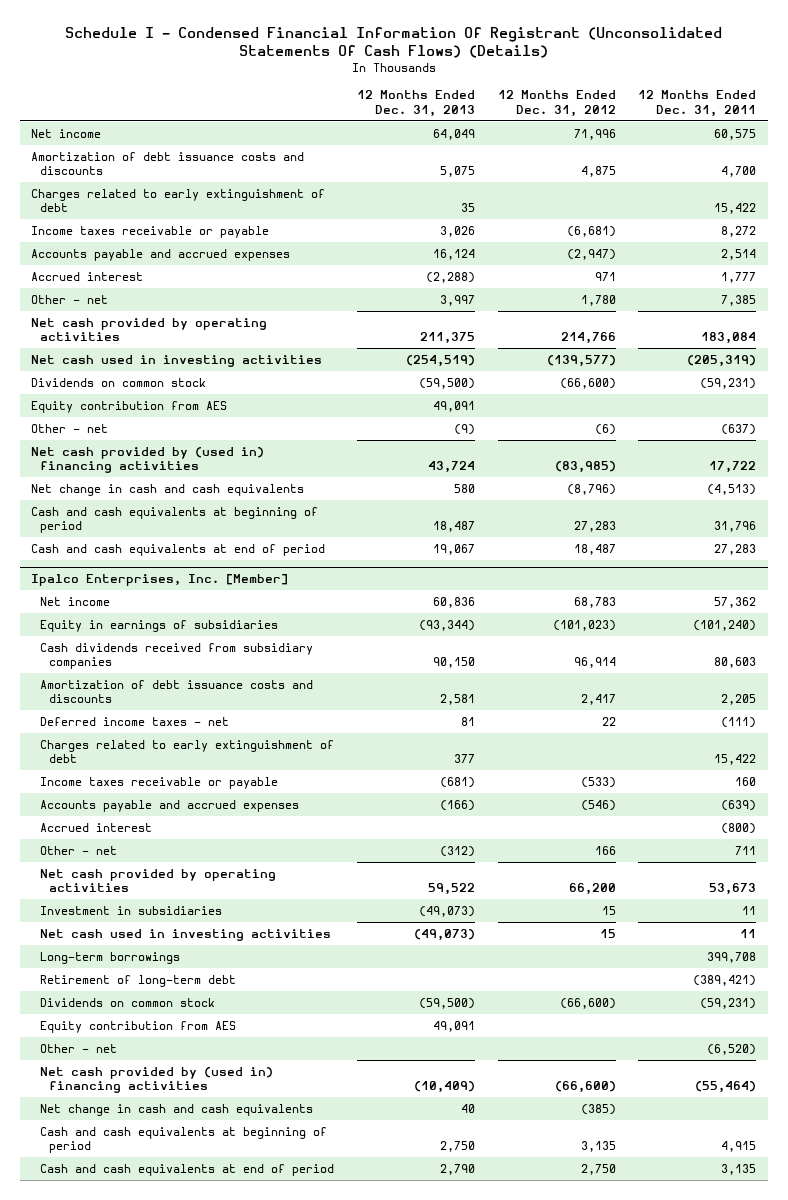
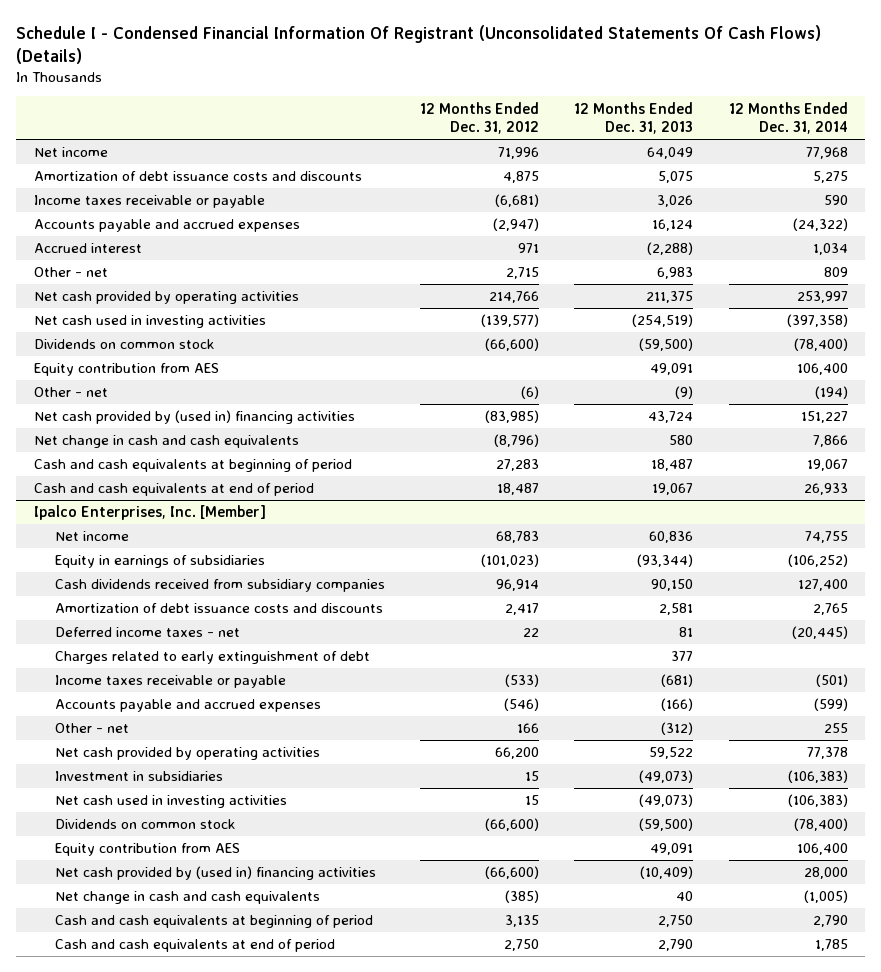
[638,90,757,117] 12 Months Ended Dec. 31, 2011 -> none
none -> [728,101,848,134] 12 Months Ended Dec. 31, 2014
[31,189,326,213] Charges related to early extinguishment of debt -> none
[439,295,475,307] 3,997 -> [657,267,694,280] 6,983
[580,295,616,307] 1,780 -> [506,267,540,280] 2,715
[40,823,153,833] Accrued interest -> none
[40,952,181,965] Long-term borrowings -> none
[40,975,237,988] Retirement of long-term debt -> none
[40,1044,118,1054] Other - net -> none

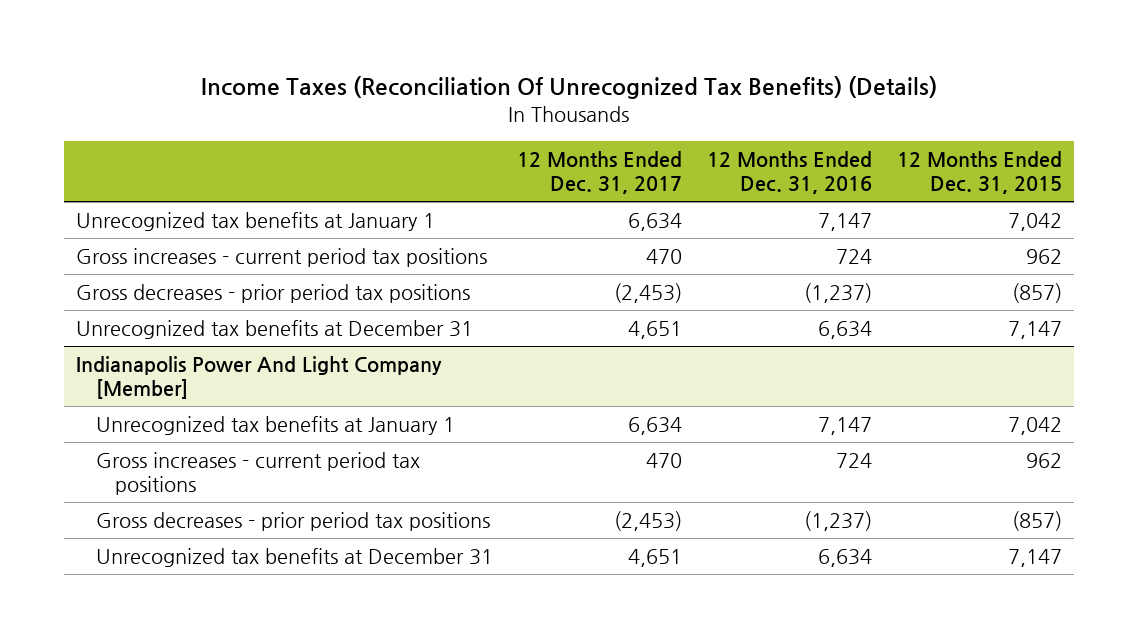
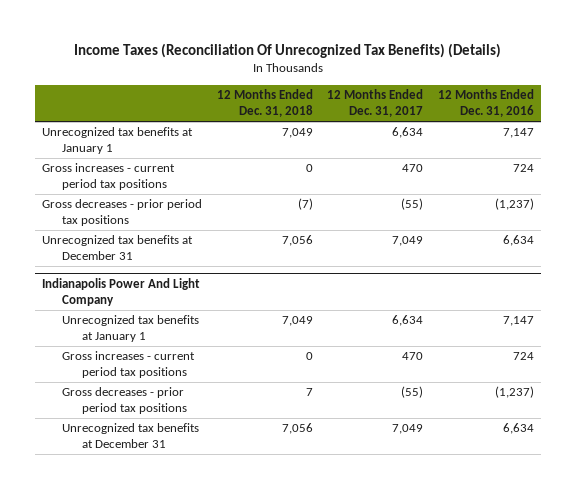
[896,150,1062,195] 12 Months Ended Dec. 31, 2015 -> none
none -> [216,89,313,118] 12 Months Ended Dec. 31, 2018
[614,282,683,303] (2,453) -> [401,198,424,211] (55)
[628,320,683,339] 4,651 -> [392,236,424,247] 7,049
[76,355,443,400] Indianapolis Power And Light Company [Member] -> [42,278,201,307] Indianapolis Power And Light Company
[614,510,683,531] (2,453) -> [401,386,424,399] (55)
[628,548,683,567] 4,651 -> [392,424,424,435] 7,049

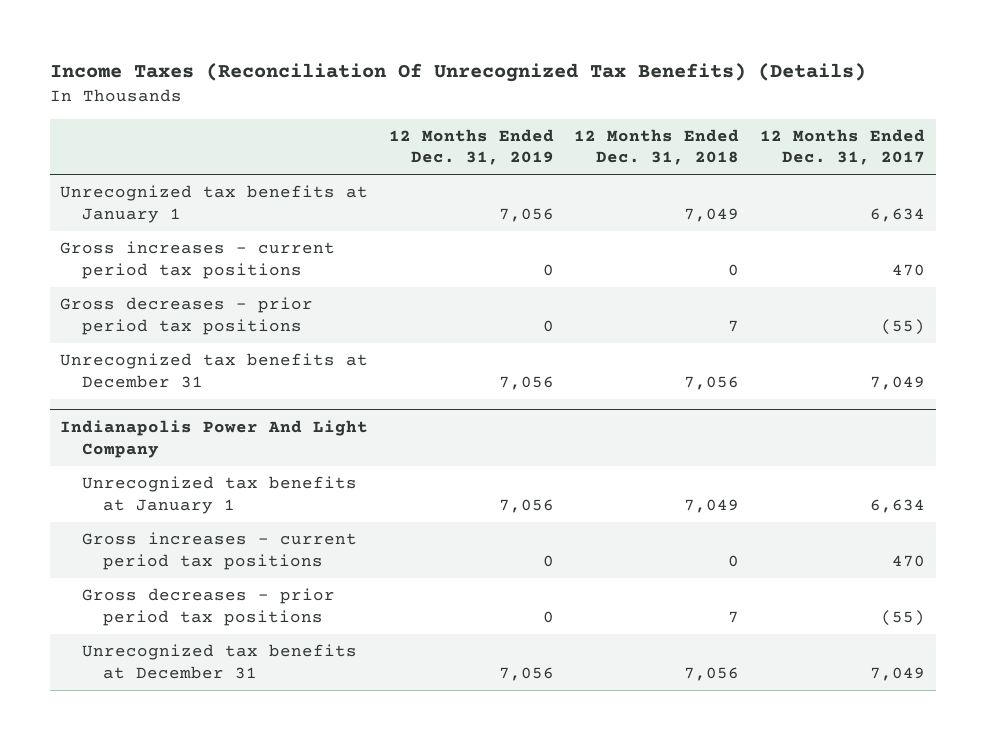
[437,89,534,118] 12 Months Ended Dec. 31, 2016 -> none
none -> [388,128,554,166] 12 Months Ended Dec. 31, 2019
[297,198,313,211] (7) -> [728,319,740,332] 7

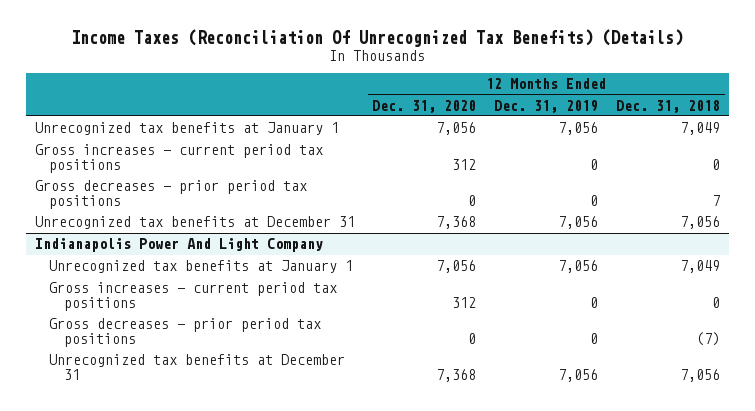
[760,128,926,166] 12 Months Ended Dec. 31, 2017 -> none
none -> [372,99,477,113] Dec. 31, 2020
[728,610,740,623] 7 -> [696,331,721,346] (7)

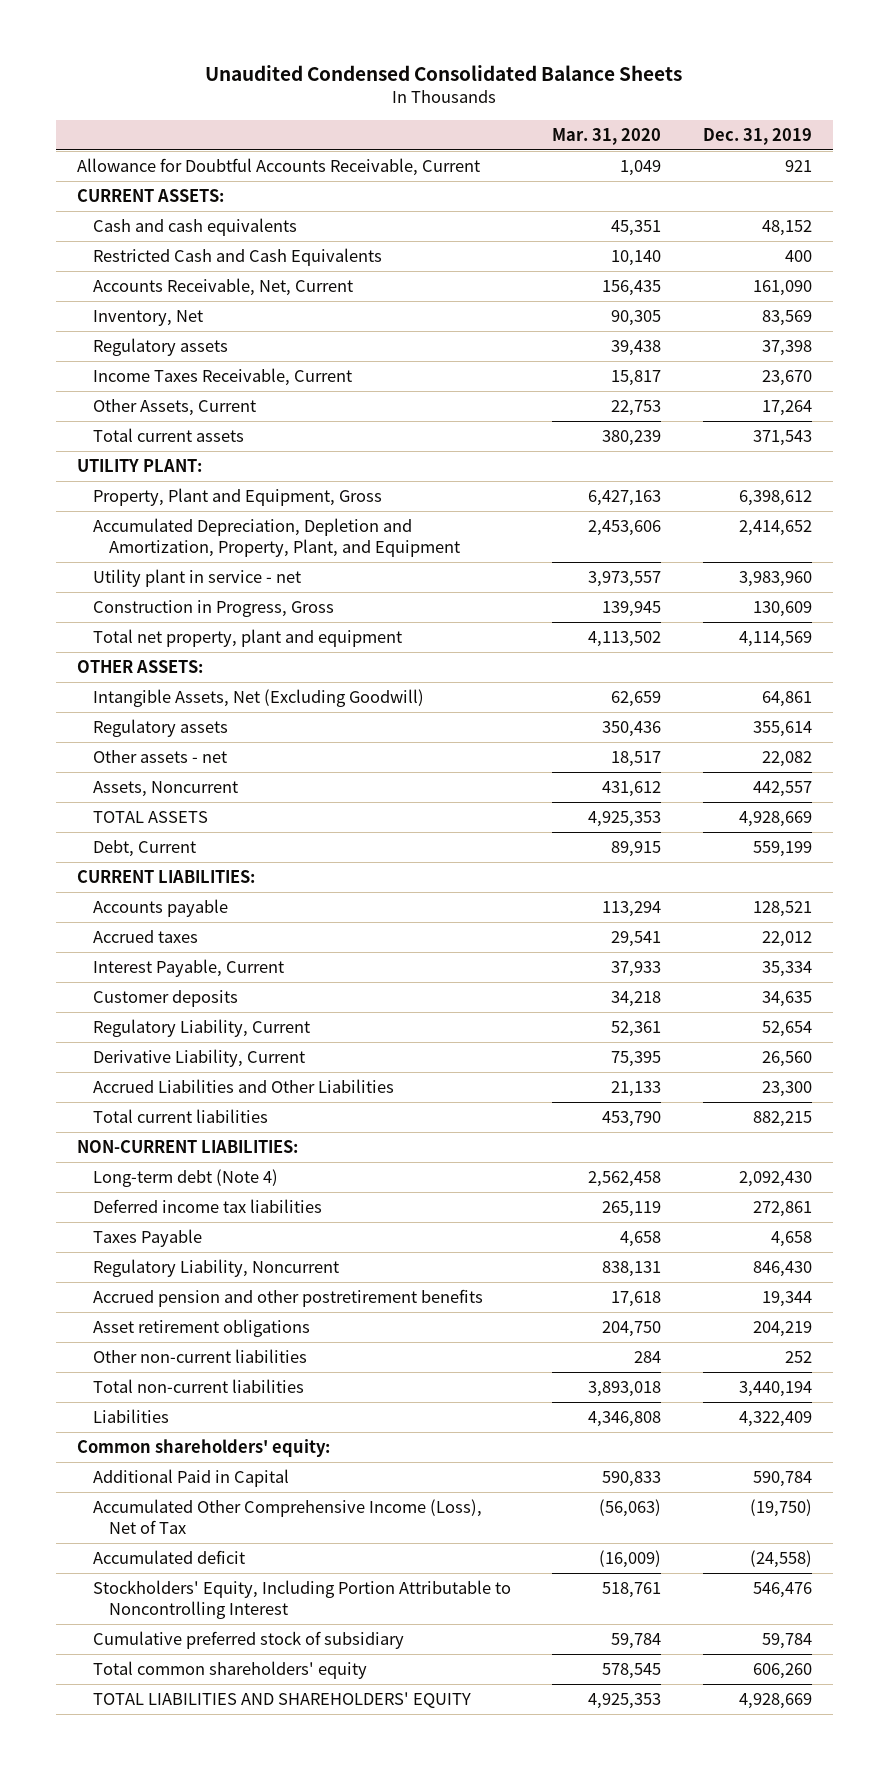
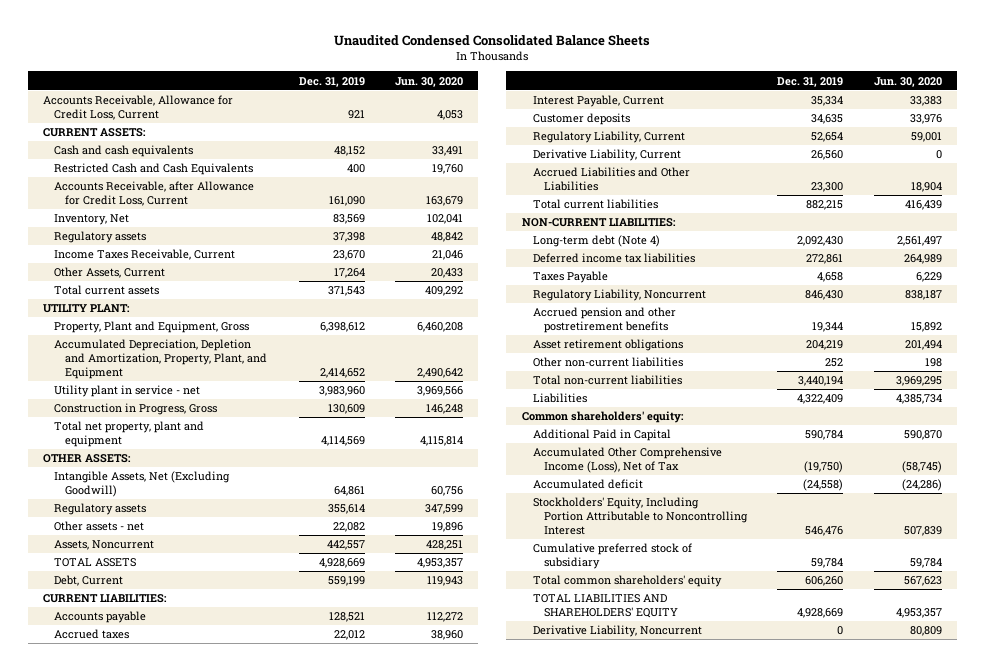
[552,127,662,145] Mar. 31, 2020 -> none
none -> [395,76,464,87] Jun. 30, 2020
[76,157,480,176] Allowance for Doubtful Accounts Receivable, Current -> [42,95,233,121] Accounts Receivable, Allowance for Credit Loss, Current
[92,277,353,296] Accounts Receivable, Net, Current -> [54,181,255,207] Accounts Receivable, after Allowance for Credit Loss, Current
none -> [532,625,702,638] Derivative Liability, Noncurrent

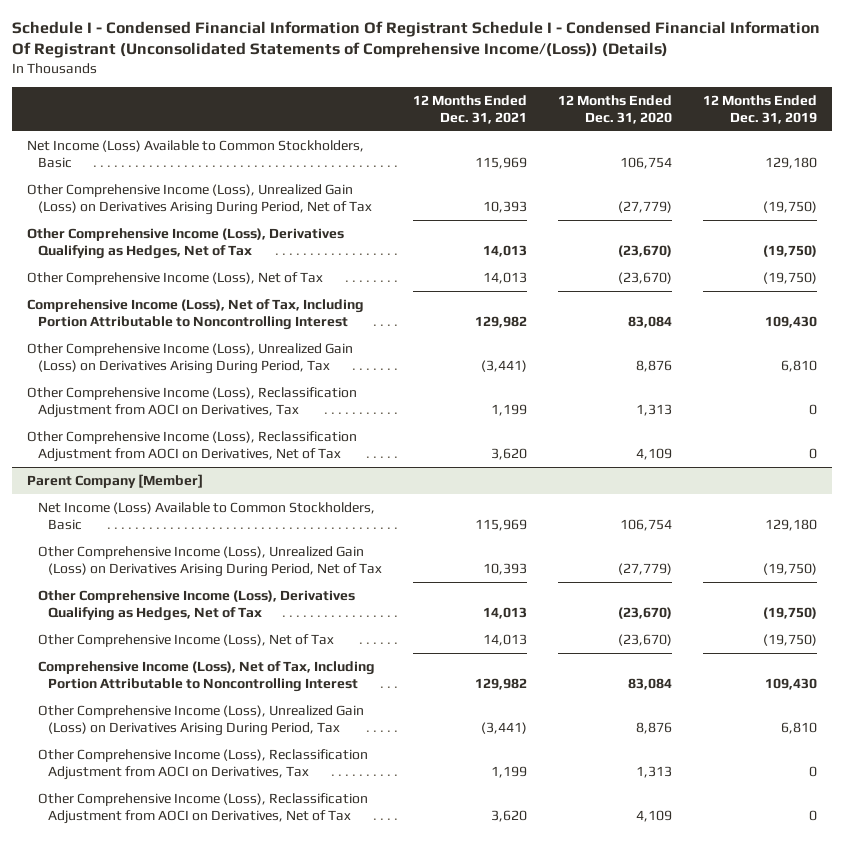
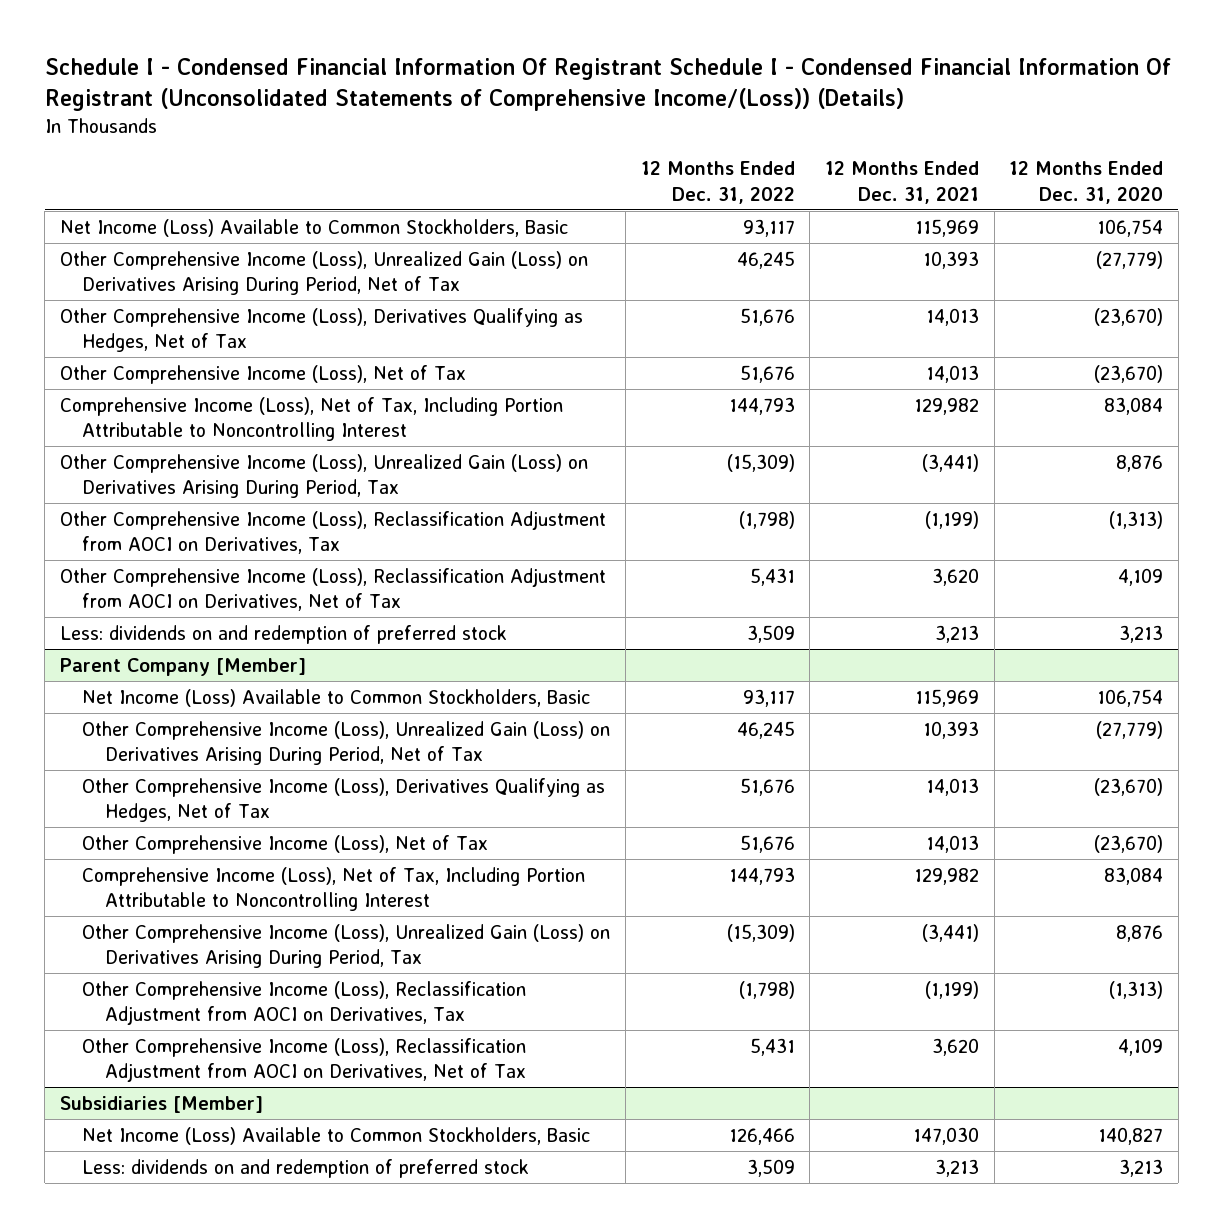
[702,94,817,124] 12 Months Ended Dec. 31, 2019 -> none
none -> [640,161,795,204] 12 Months Ended Dec. 31, 2022
[491,403,528,416] 1,199 -> [924,510,979,529] (1,199)
[635,403,672,416] 1,313 -> [1109,510,1164,529] (1,313)
none -> [59,624,507,644] Less: dividends on and redemption of preferred stock
[491,765,528,778] 1,199 -> [924,980,979,999] (1,199)
[635,765,672,778] 1,313 -> [1109,980,1164,999] (1,313)
none -> [59,1095,263,1113] Subsidiaries [Member]
none -> [82,1126,591,1145] Net Income (Loss) Available to Common Stockholders, Basic
none -> [82,1158,530,1178] Less: dividends on and redemption of preferred stock

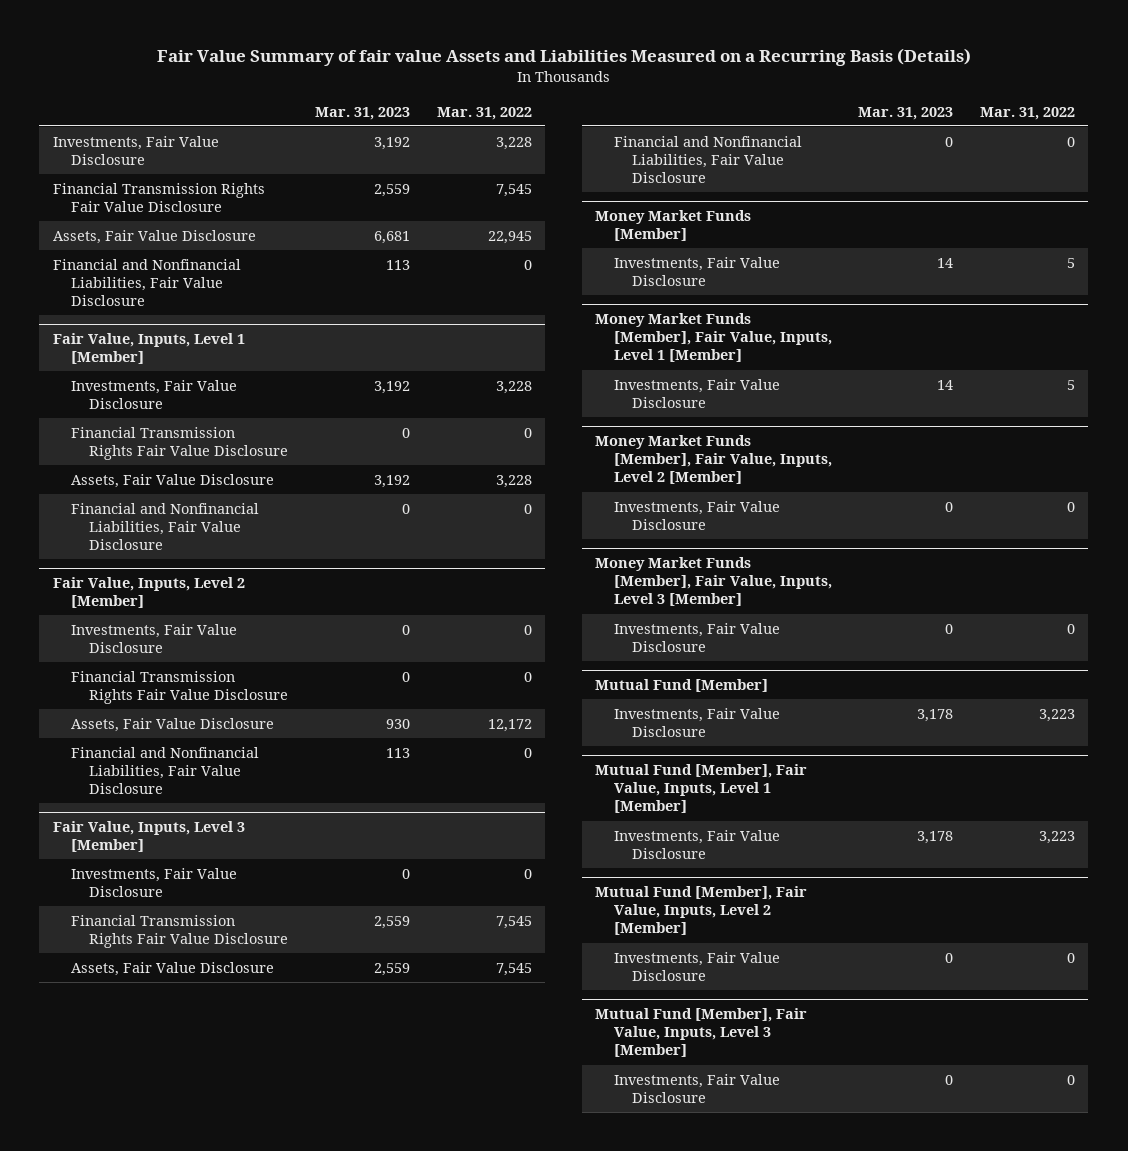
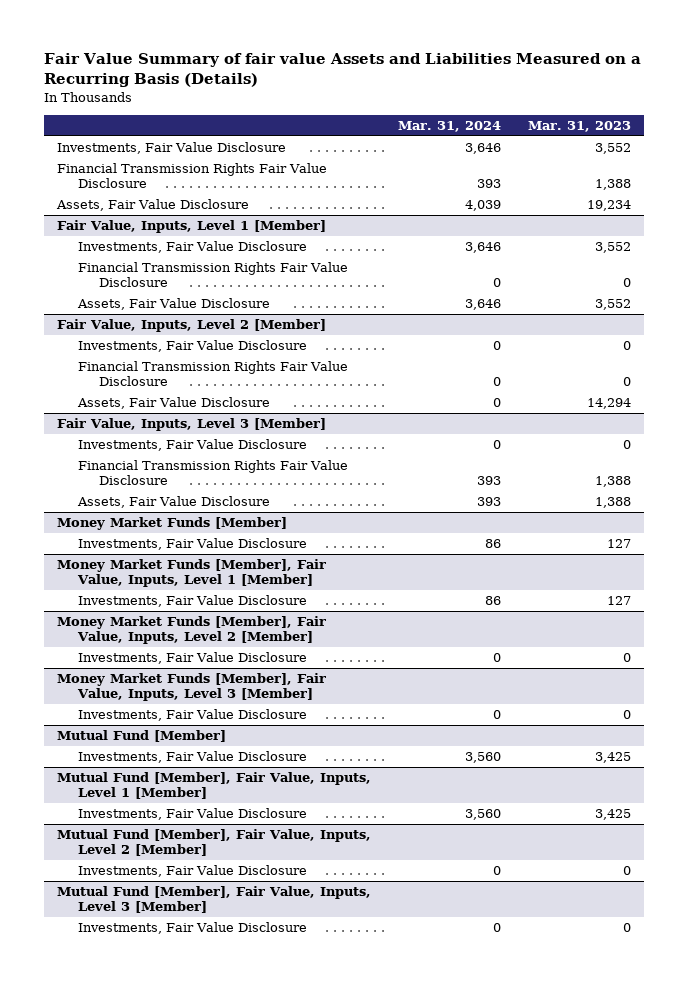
[437,106,533,120] Mar. 31, 2022 -> none
none -> [398,120,502,132] Mar. 31, 2024
[52,258,241,307] Financial and Nonfinancial Liabilities, Fair Value Disclosure -> none
[374,136,411,150] 3,192 -> [594,143,631,155] 3,552
[374,183,411,197] 2,559 -> [594,179,631,191] 1,388
[374,230,411,244] 6,681 -> [586,200,631,212] 19,234
[374,380,411,394] 3,192 -> [594,242,631,254] 3,552
[70,502,259,551] Financial and Nonfinancial Liabilities, Fair Value Disclosure -> none
[374,474,411,488] 3,192 -> [594,299,631,311] 3,552
[70,746,259,795] Financial and Nonfinancial Liabilities, Fair Value Disclosure -> none
[386,718,411,729] 930 -> [586,398,631,410] 14,294
[613,135,802,184] Financial and Nonfinancial Liabilities, Fair Value Disclosure -> none
[374,915,411,929] 2,559 -> [594,476,631,488] 1,388
[374,962,411,976] 2,559 -> [594,497,631,509] 1,388
[937,257,954,268] 14 -> [606,539,631,549] 127
[937,379,954,390] 14 -> [606,596,631,606] 127
[917,708,954,722] 3,178 -> [594,752,631,764] 3,425
[917,830,954,844] 3,178 -> [594,809,631,821] 3,425

